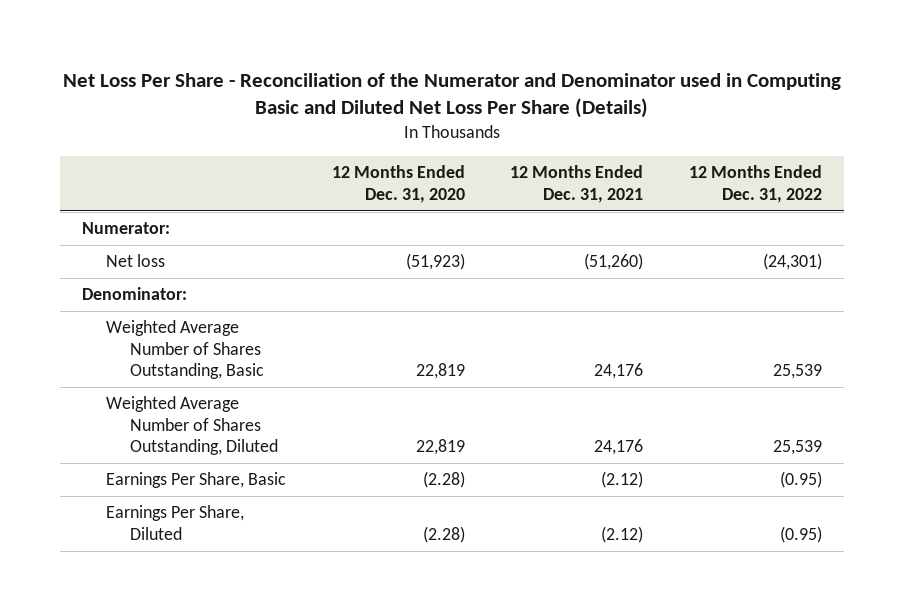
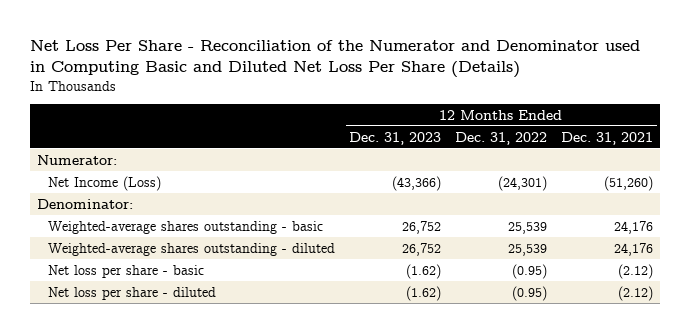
[331,165,465,203] 12 Months Ended Dec. 31, 2020 -> none
none -> [349,131,442,145] Dec. 31, 2023
[106,254,166,268] Net loss -> [48,175,162,191] Net Income (Loss)
[106,320,265,380] Weighted Average Number of Shares Outstanding, Basic -> [48,220,324,234] Weighted-average shares outstanding - basic
[106,396,279,456] Weighted Average Number of Shares Outstanding, Diluted -> [48,242,336,256] Weighted-average shares outstanding - diluted
[106,472,287,489] Earnings Per Share, Basic -> [48,264,205,278] Net loss per share - basic
[106,505,245,540] Earnings Per Share, Diluted -> [48,286,217,300] Net loss per share - diluted

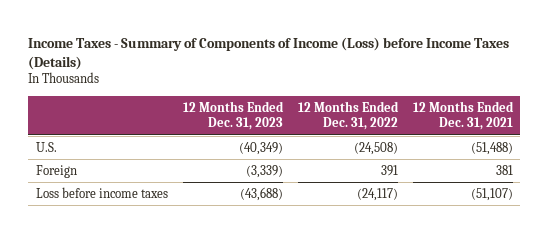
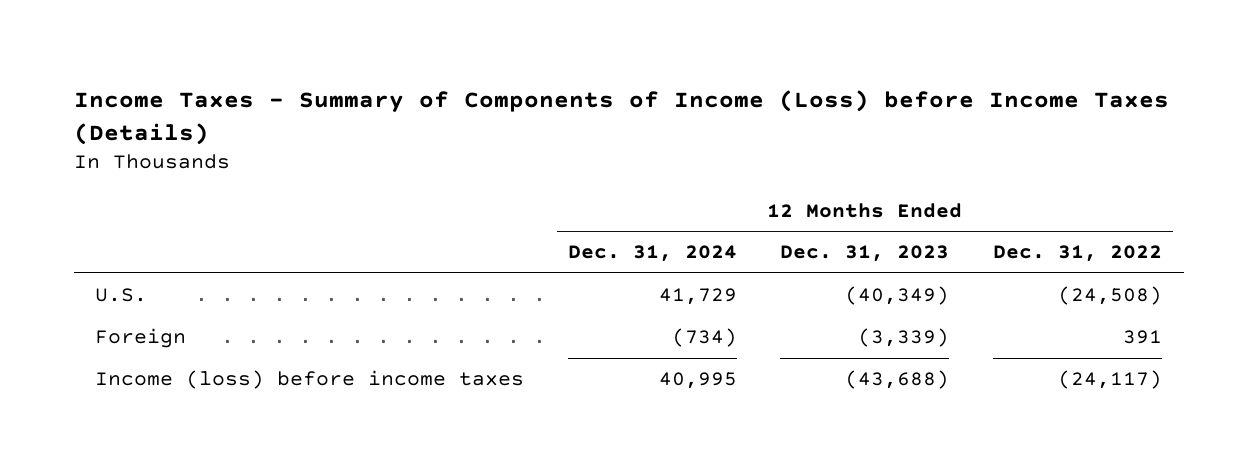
[412,100,514,131] 12 Months Ended Dec. 31, 2021 -> none
none -> [567,245,737,263] Dec. 31, 2024
[35,186,168,198] Loss before income taxes -> [95,370,525,390] Income (loss) before income taxes

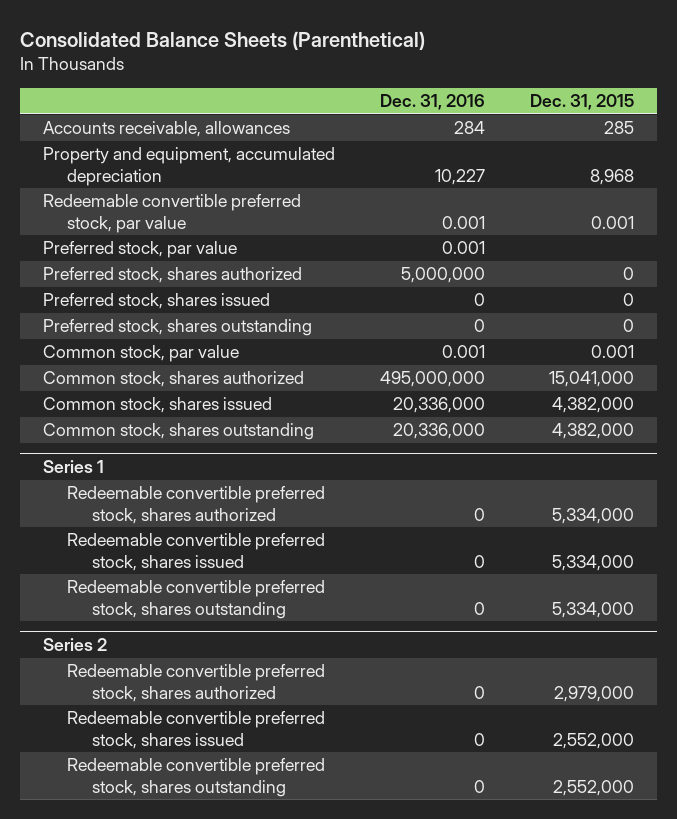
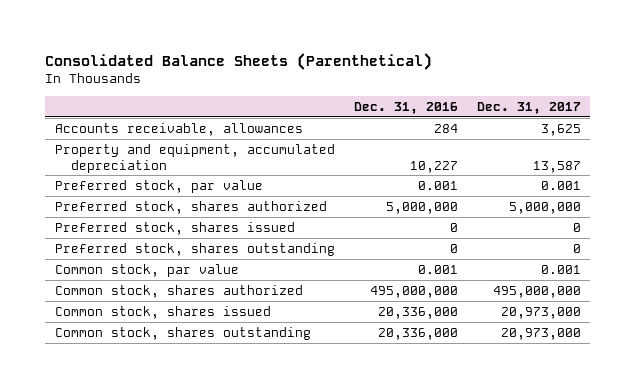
[530,94,635,111] Dec. 31, 2015 -> none
none -> [476,102,581,115] Dec. 31, 2017
[42,194,301,233] Redeemable convertible preferred stock, par value -> none
[42,460,104,474] Series 1 -> none
[67,486,326,524] Redeemable convertible preferred stock, shares authorized -> none
[67,533,326,571] Redeemable convertible preferred stock, shares issued -> none
[67,580,326,619] Redeemable convertible preferred stock, shares outstanding -> none
[42,638,107,652] Series 2 -> none
[67,664,326,702] Redeemable convertible preferred stock, shares authorized -> none
[67,711,326,749] Redeemable convertible preferred stock, shares issued -> none
[67,758,326,797] Redeemable convertible preferred stock, shares outstanding -> none

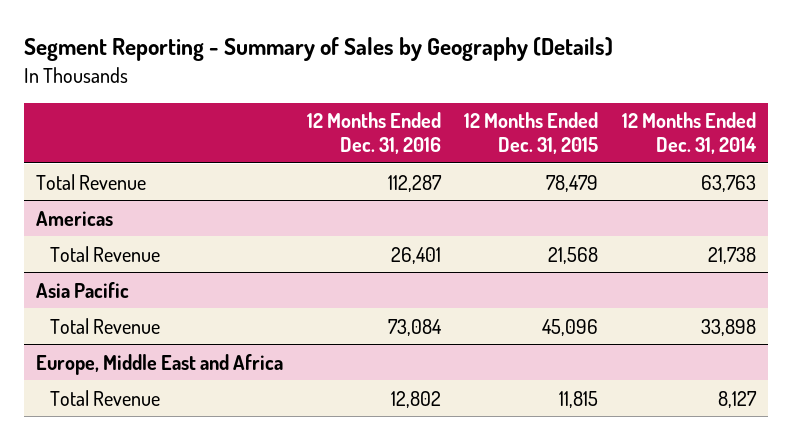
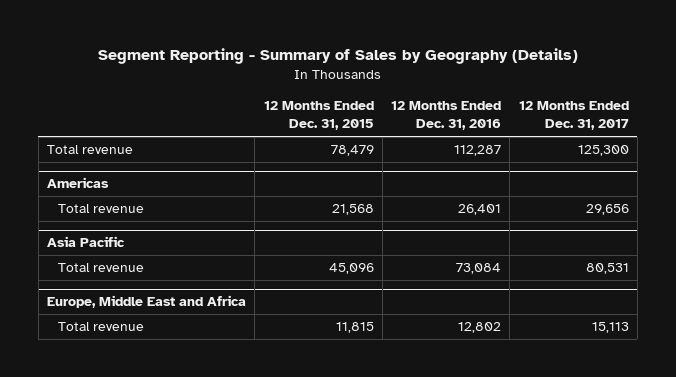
[621,112,757,155] 12 Months Ended Dec. 31, 2014 -> none
none -> [518,101,629,131] 12 Months Ended Dec. 31, 2017
[35,173,146,190] Total Revenue -> [46,145,133,155] Total revenue
[50,245,161,262] Total Revenue -> [57,204,144,214] Total revenue
[50,317,161,334] Total Revenue -> [57,263,144,273] Total revenue
[50,389,161,406] Total Revenue -> [57,322,144,332] Total revenue

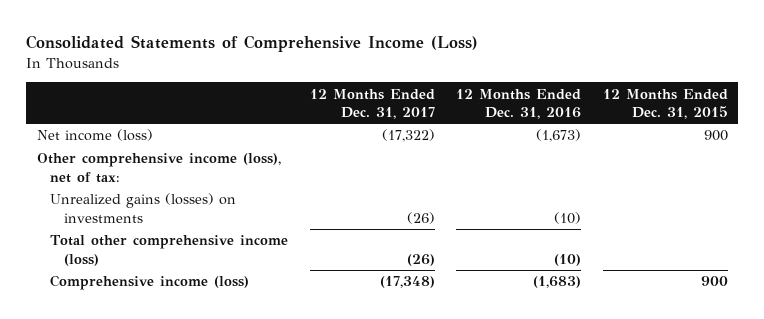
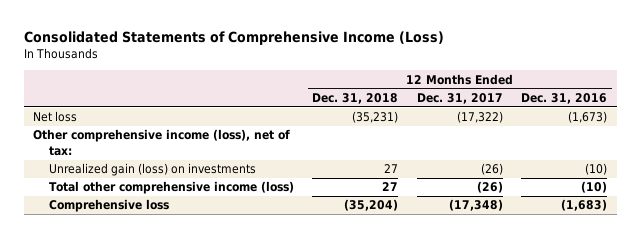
[602,88,728,119] 12 Months Ended Dec. 31, 2015 -> none
none -> [312,92,399,104] Dec. 31, 2018
[36,129,153,142] Net income (loss) -> [33,111,78,123] Net loss
[50,193,237,223] Unrealized gains (losses) on investments -> [48,163,256,177] Unrealized gain (loss) on investments
[50,275,250,291] Comprehensive income (loss) -> [48,199,169,213] Comprehensive loss

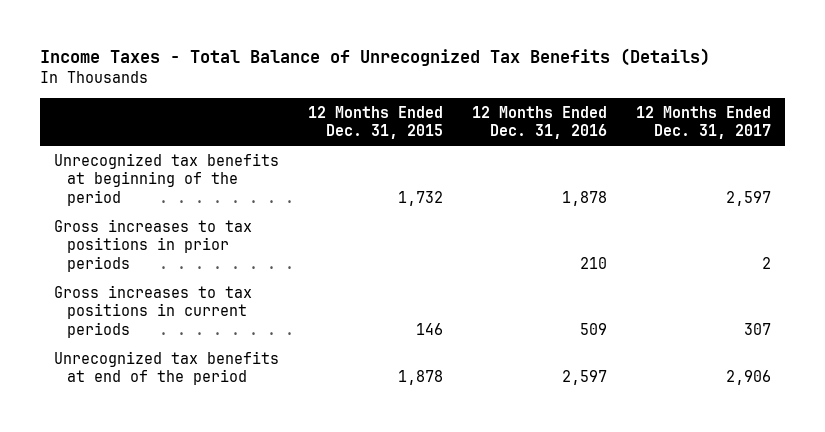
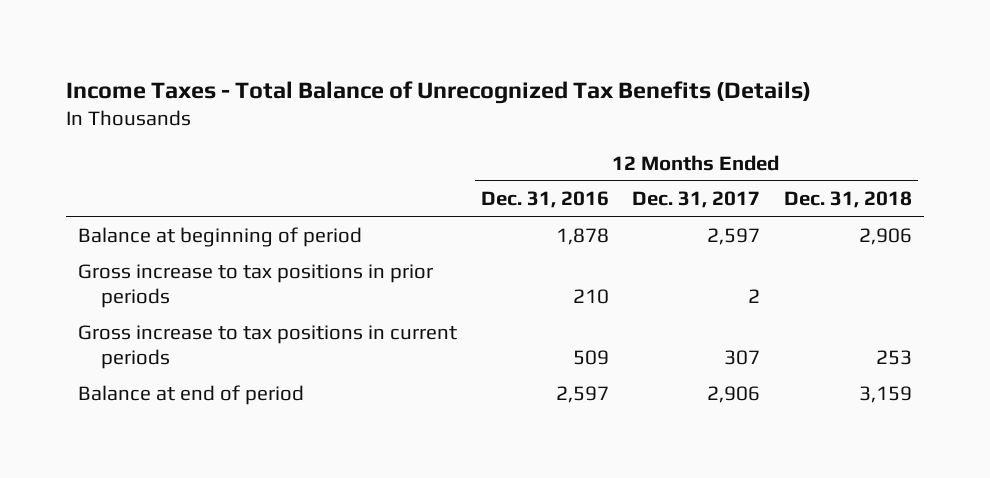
[308,105,444,140] 12 Months Ended Dec. 31, 2015 -> none
none -> [783,191,912,209] Dec. 31, 2018
[54,152,280,206] Unrecognized tax benefits at beginning of the period -> [77,227,362,248] Balance at beginning of period
[54,218,253,272] Gross increases to tax positions in prior periods -> [77,264,433,309] Gross increase to tax positions in prior periods
[54,284,253,338] Gross increases to tax positions in current periods -> [77,325,457,370] Gross increase to tax positions in current periods
[54,350,280,386] Unrecognized tax benefits at end of the period -> [77,385,304,406] Balance at end of period

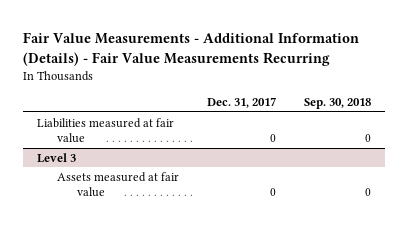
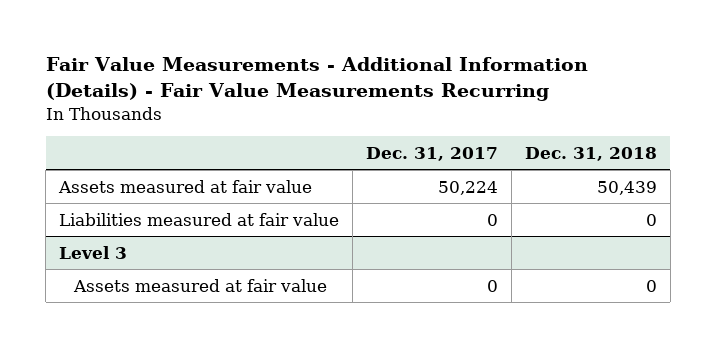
[304,98,372,110] Sep. 30, 2018 -> none
none -> [524,146,657,161] Dec. 31, 2018
none -> [57,179,312,193] Assets measured at fair value

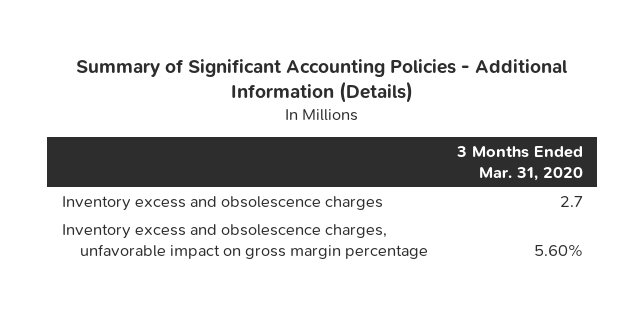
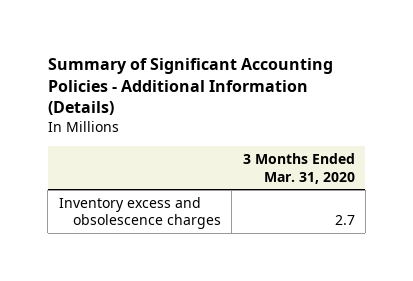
[61,223,428,259] Inventory excess and obsolescence charges, unfavorable impact on gross margin percentage -> none

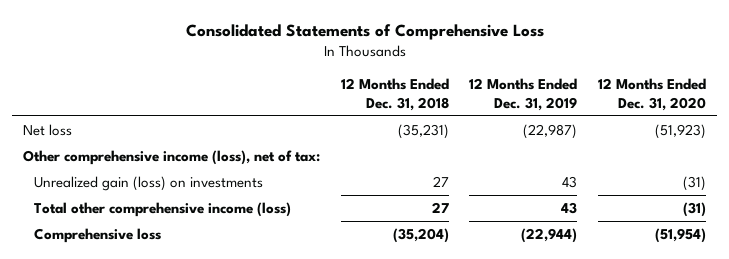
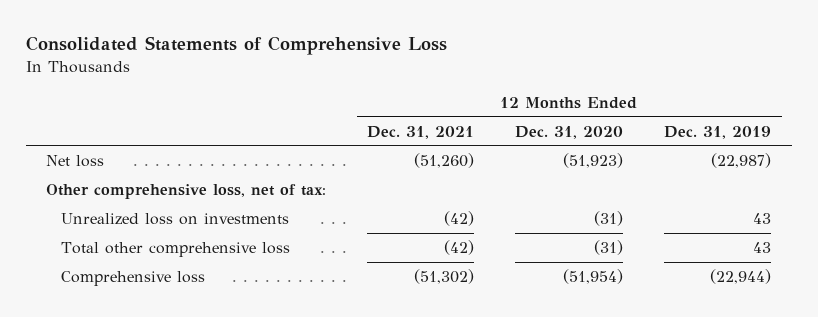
[340,77,449,111] 12 Months Ended Dec. 31, 2018 -> none
none -> [367,125,475,139] Dec. 31, 2021
[22,150,320,166] Other comprehensive income (loss), net of tax: -> [46,183,327,199] Other comprehensive loss, net of tax:
[34,176,264,192] Unrealized gain (loss) on investments -> [60,212,289,225] Unrealized loss on investments
[34,202,292,218] Total other comprehensive income (loss) -> [60,241,290,257] Total other comprehensive loss

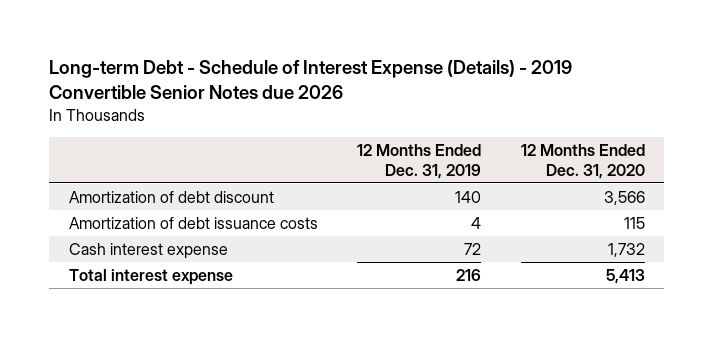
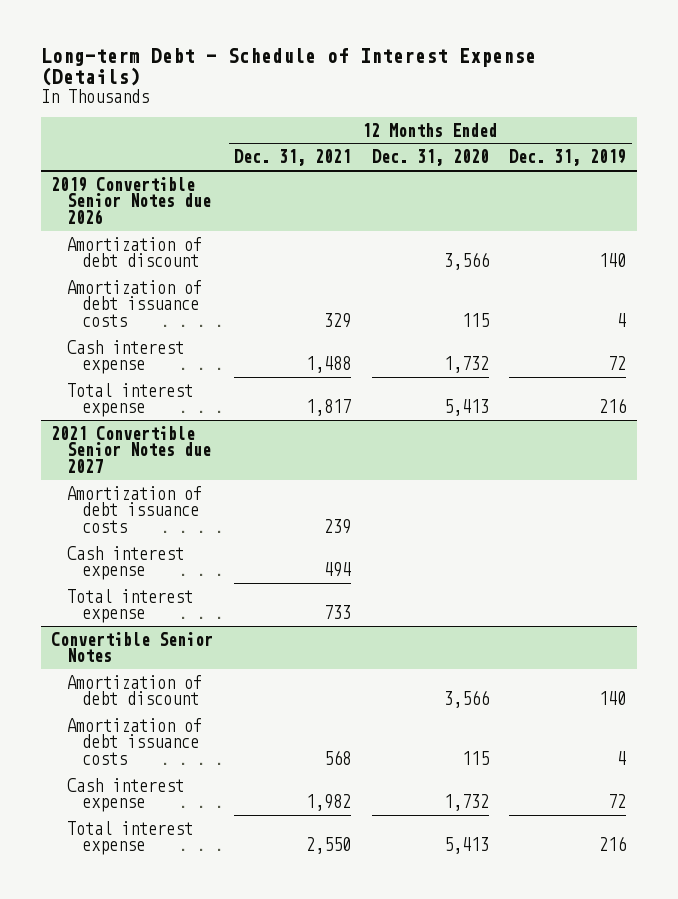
[49,60,573,100] Long-term Debt - Schedule of Interest Expense (Details) - 2019 Convertible Senior Notes due 2026 -> [40,47,536,87] Long-term Debt - Schedule of Interest Expense (Details)
none -> [233,149,351,167] Dec. 31, 2021
none -> [51,176,211,224] 2019 Convertible Senior Notes due 2026
none -> [51,425,211,473] 2021 Convertible Senior Notes due 2027
none -> [66,485,202,533] Amortization of debt issuance costs
none -> [66,545,184,581] Cash interest expense
none -> [66,588,193,624] Total interest expense
none -> [51,631,214,663] Convertible Senior Notes
none -> [66,674,202,706] Amortization of debt discount
none -> [66,717,202,765] Amortization of debt issuance costs
none -> [66,777,184,813] Cash interest expense
none -> [66,820,193,856] Total interest expense

